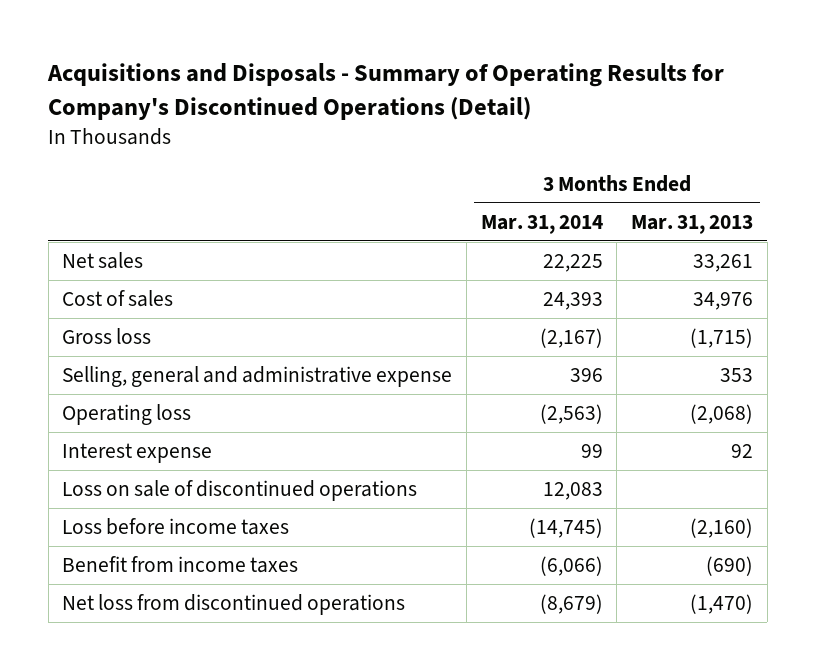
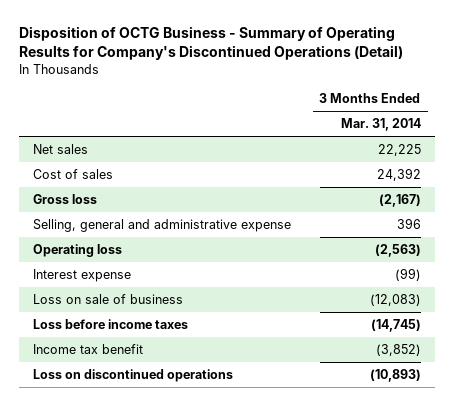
[47,63,725,120] Acquisitions and Disposals - Summary of Operating Results for Company's Discontinued Operations (Detail) -> [18,26,403,61] Disposition of OCTG Business - Summary of Operating Results for Company's Discontinued Operations (Detail)
[631,214,754,234] Mar. 31, 2013 -> none
[542,292,603,311] 24,393 -> [376,167,421,181] 24,392
[580,444,603,459] 99 -> [394,267,421,281] (99)
[62,480,418,502] Loss on sale of discontinued operations -> [33,293,184,304] Loss on sale of business
[542,482,603,501] 12,083 -> [369,293,421,306] (12,083)
[62,556,299,574] Benefit from income taxes -> [33,343,144,354] Income tax benefit
[539,556,603,577] (6,066) -> [375,343,421,356] (3,852)
[62,594,406,616] Net loss from discontinued operations -> [33,368,234,382] Loss on discontinued operations
[539,594,603,615] (8,679) -> [369,368,421,382] (10,893)

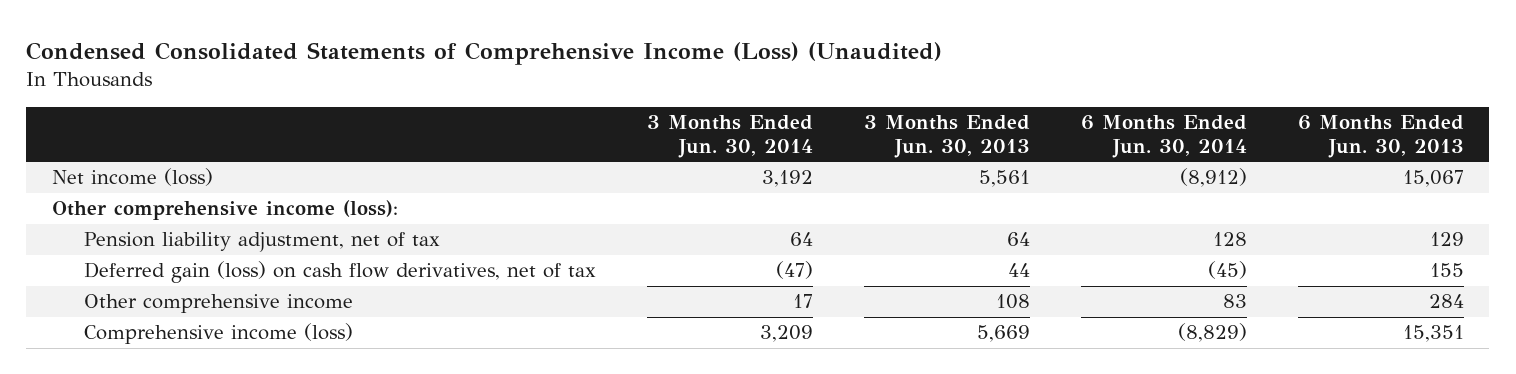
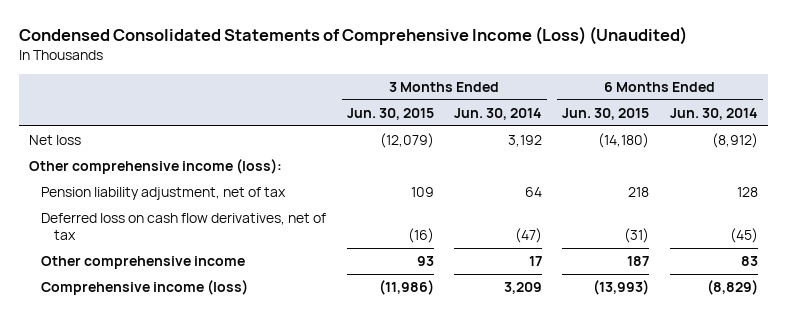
[863,115,1030,159] 3 Months Ended Jun. 30, 2013 -> none
[1297,115,1464,159] 6 Months Ended Jun. 30, 2013 -> none
none -> [346,107,434,120] Jun. 30, 2015
none -> [562,107,650,120] Jun. 30, 2015
[52,168,214,187] Net income (loss) -> [28,135,81,146] Net loss
[83,261,596,284] Deferred gain (loss) on cash flow derivatives, net of tax -> [41,213,327,241] Deferred loss on cash flow derivatives, net of tax

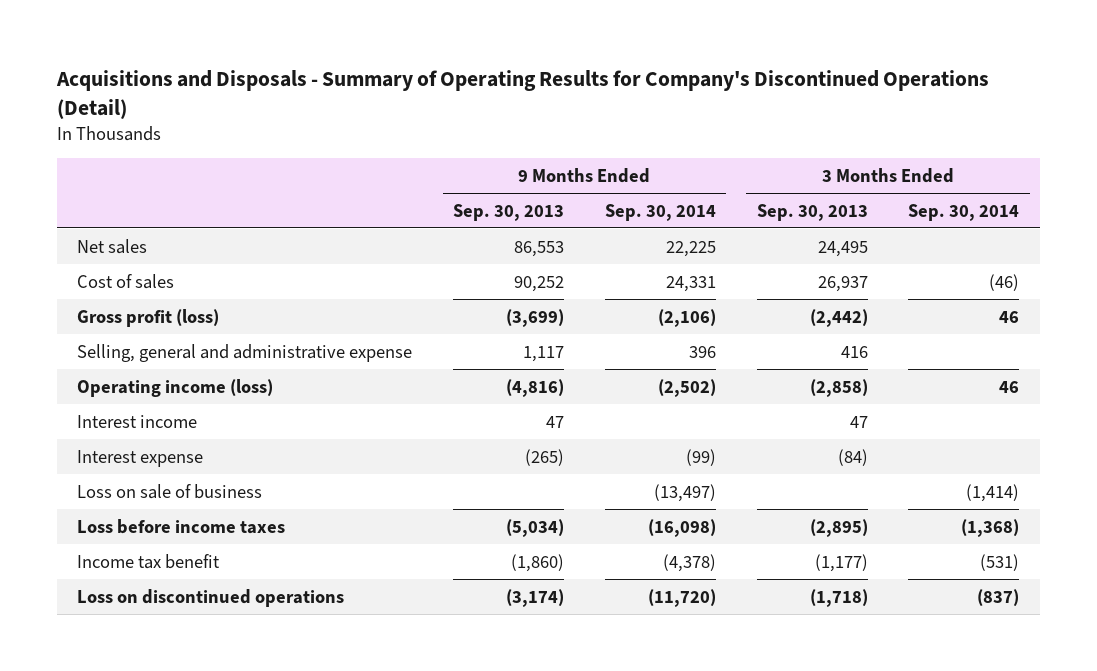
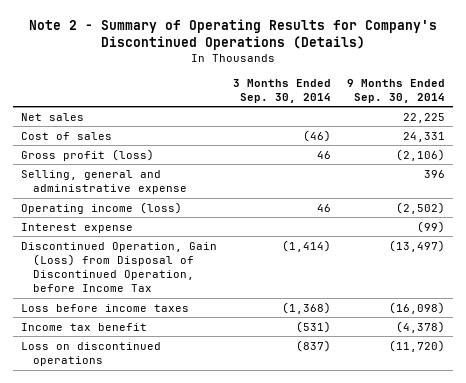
[55,69,989,119] Acquisitions and Disposals - Summary of Operating Results for Company's Discontinued Operations (Detail) -> [28,18,437,50] Note 2 - Summary of Operating Results for Company's Discontinued Operations (Details)
[452,203,564,221] Sep. 30, 2013 -> none
[756,203,868,221] Sep. 30, 2013 -> none
[77,414,198,428] Interest income -> none
[77,483,263,499] Loss on sale of business -> [20,241,217,293] Discontinued Operation, Gain (Loss) from Disposal of Discontinued Operation, before Income Tax

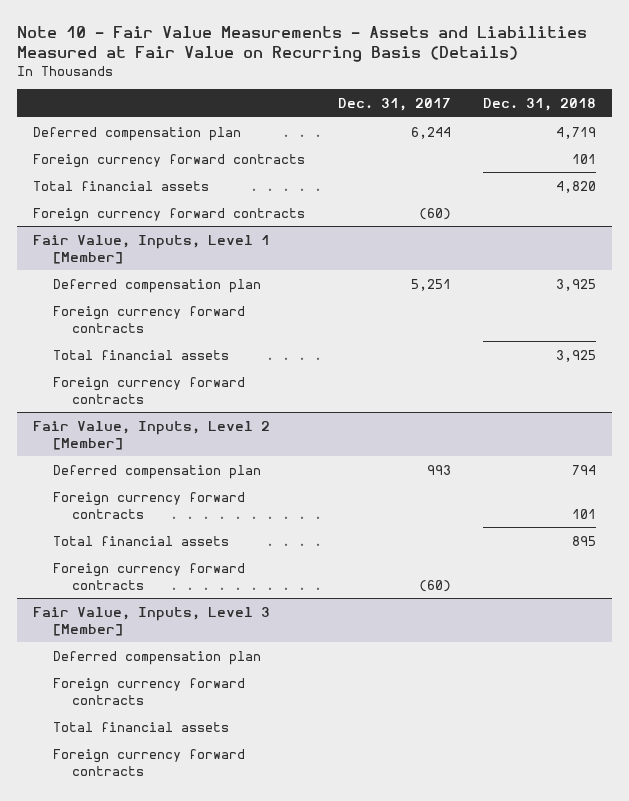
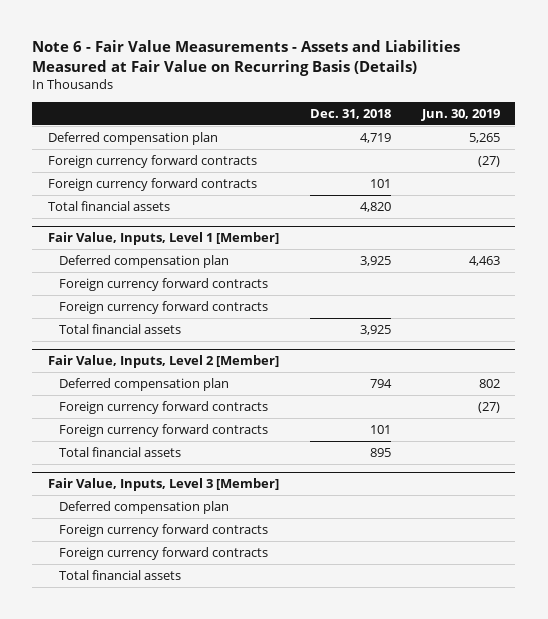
[17,25,588,63] Note 10 - Fair Value Measurements - Assets and Liabilities Measured at Fair Value on Recurring Basis (Details) -> [32,40,461,76] Note 6 - Fair Value Measurements - Assets and Liabilities Measured at Fair Value on Recurring Basis (Details)
[337,97,451,111] Dec. 31, 2017 -> none
none -> [420,108,500,121] Jun. 30, 2019
[33,207,306,222] Foreign currency forward contracts -> [47,154,257,168] Foreign currency forward contracts
[52,349,229,360] Total financial assets -> [58,323,181,334] Total financial assets
[52,562,245,590] Foreign currency forward contracts -> [58,400,268,414] Foreign currency forward contracts
[52,721,229,732] Total financial assets -> [58,569,181,580] Total financial assets

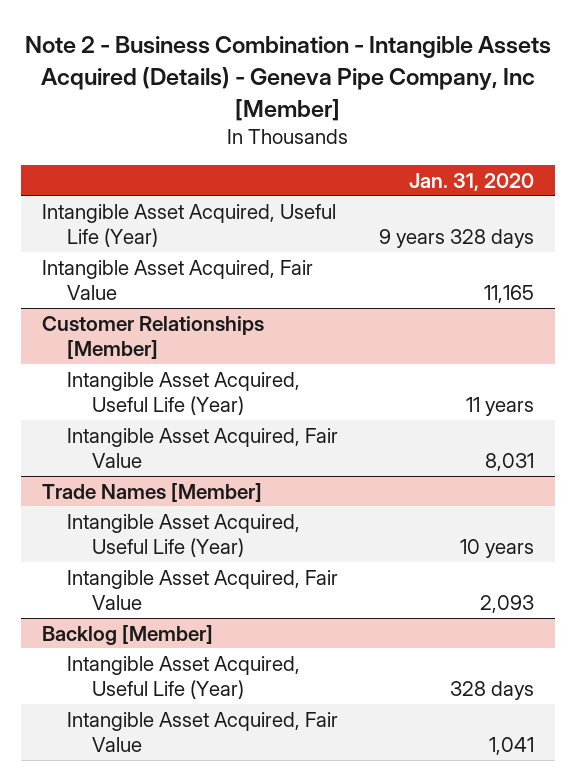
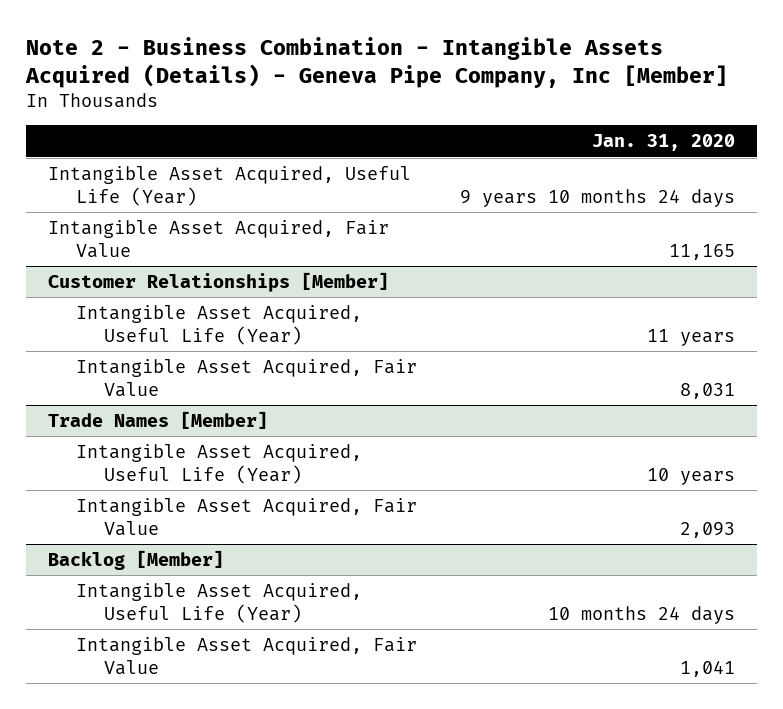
[379,228,535,248] 9 years 328 days -> [460,188,736,207] 9 years 10 months 24 days
[450,680,535,700] 328 days -> [548,605,736,624] 10 months 24 days

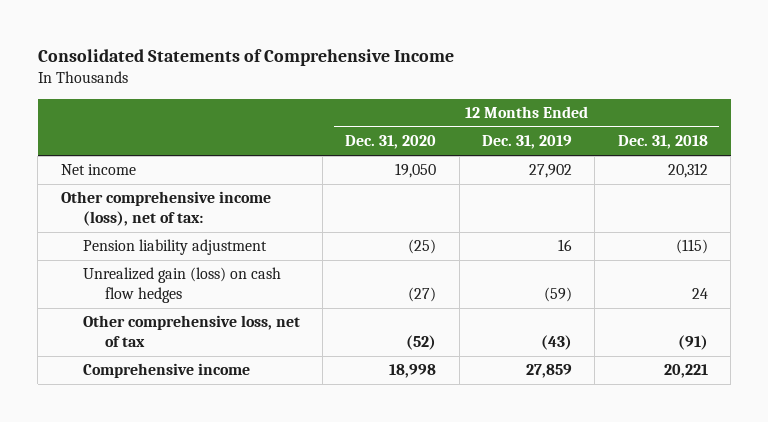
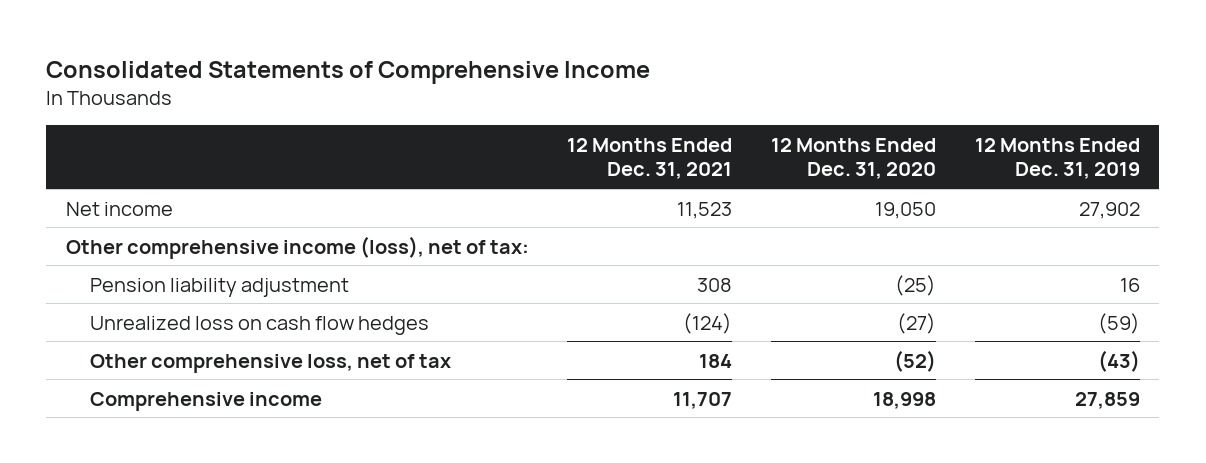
[617,135,708,150] Dec. 31, 2018 -> none
none -> [567,137,733,180] 12 Months Ended Dec. 31, 2021
[82,267,281,303] Unrealized gain (loss) on cash flow hedges -> [89,315,429,335] Unrealized loss on cash flow hedges

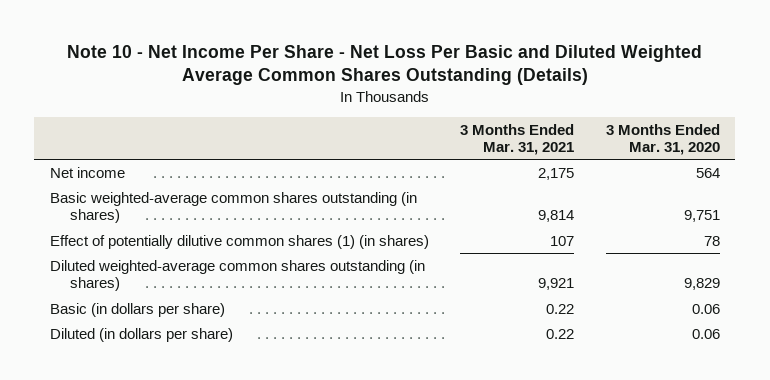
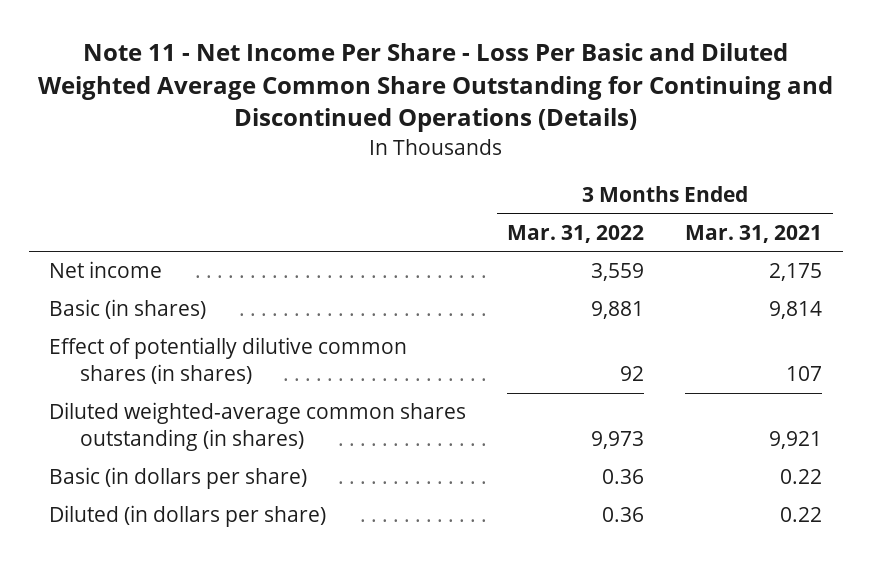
[66,44,702,86] Note 10 - Net Income Per Share - Net Loss Per Basic and Diluted Weighted Average Common Shares Outstanding (Details) -> [37,43,833,133] Note 11 - Net Income Per Share - Loss Per Basic and Diluted Weighted Average Common Share Outstanding for Continuing and Discontinued Operations (Details)
[605,123,720,156] 3 Months Ended Mar. 31, 2020 -> none
none -> [507,224,645,243] Mar. 31, 2022
[49,191,417,224] Basic weighted-average common shares outstanding (in shares) -> [49,299,207,320] Basic (in shares)
[49,234,429,249] Effect of potentially dilutive common shares (1) (in shares) -> [49,337,408,385] Effect of potentially dilutive common shares (in shares)

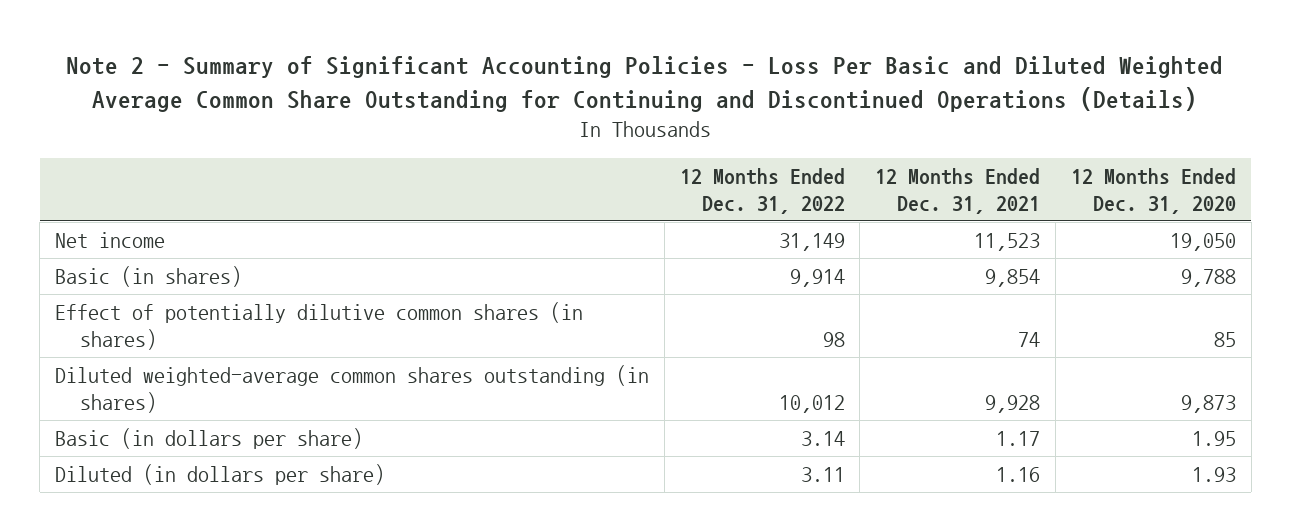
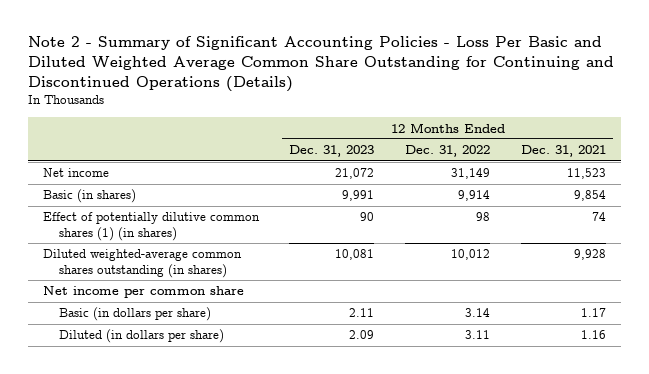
[1071,167,1237,214] 12 Months Ended Dec. 31, 2020 -> none
none -> [289,145,375,158] Dec. 31, 2023
[54,301,583,351] Effect of potentially dilutive common shares (in shares) -> [42,212,260,242] Effect of potentially dilutive common shares (1) (in shares)
none -> [42,286,244,299] Net income per common share

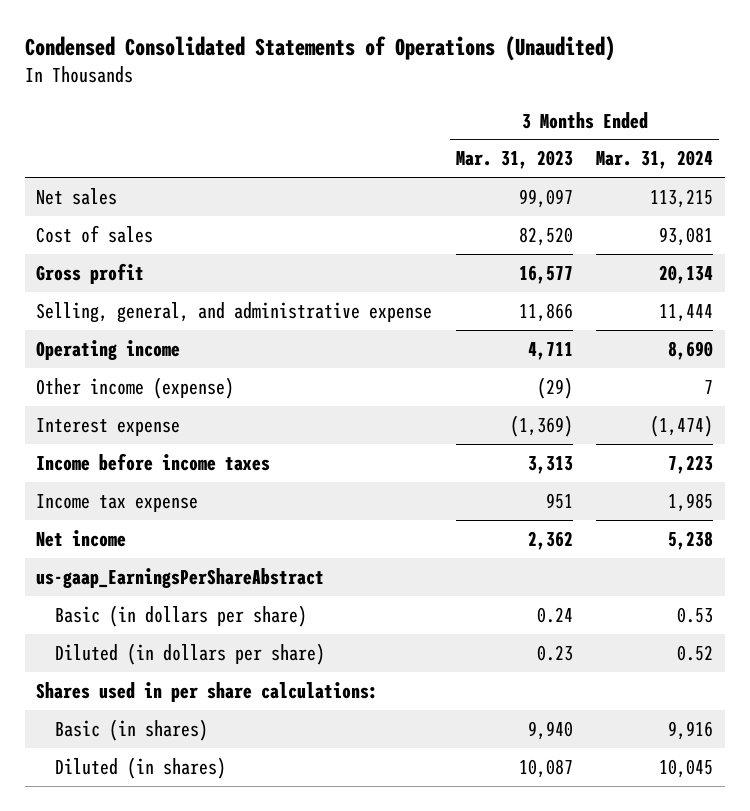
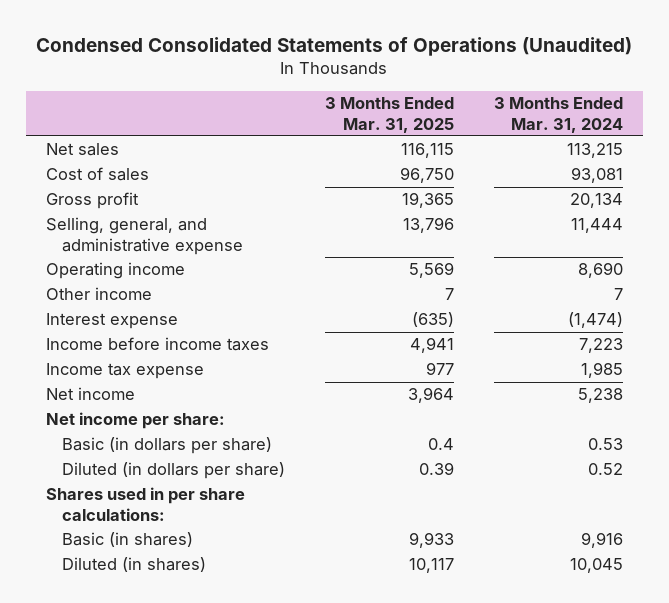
[455,150,573,170] Mar. 31, 2023 -> none
none -> [325,97,455,133] 3 Months Ended Mar. 31, 2025
[36,376,235,399] Other income (expense) -> [45,287,152,301] Other income
[36,567,325,588] us-gaap_EarningsPerShareAbstract -> [45,412,225,430] Net income per share:

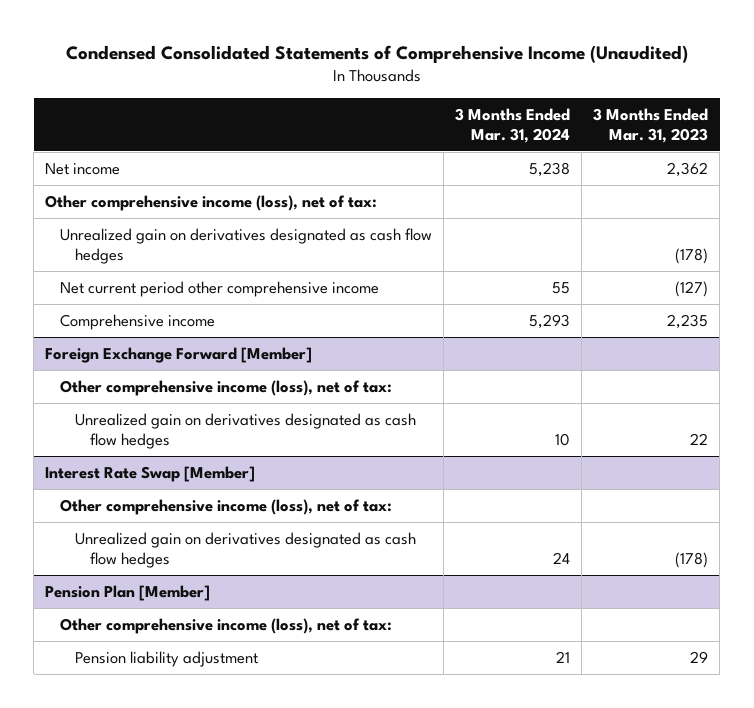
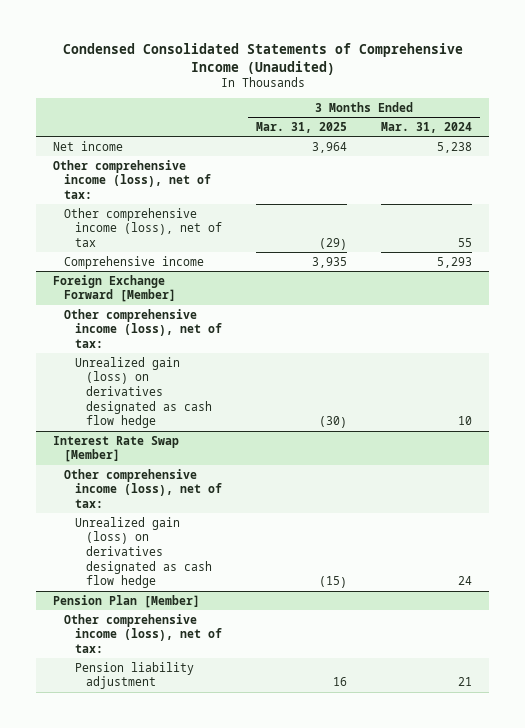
[593,107,709,143] 3 Months Ended Mar. 31, 2023 -> none
none -> [256,121,348,133] Mar. 31, 2025
[60,227,433,265] Unrealized gain on derivatives designated as cash flow hedges -> none
[60,280,380,297] Net current period other comprehensive income -> [64,207,223,247] Other comprehensive income (loss), net of tax
[75,412,417,450] Unrealized gain on derivatives designated as cash flow hedges -> [75,356,213,429] Unrealized gain (loss) on derivatives designated as cash flow hedge
[75,531,417,569] Unrealized gain on derivatives designated as cash flow hedges -> [75,516,213,589] Unrealized gain (loss) on derivatives designated as cash flow hedge

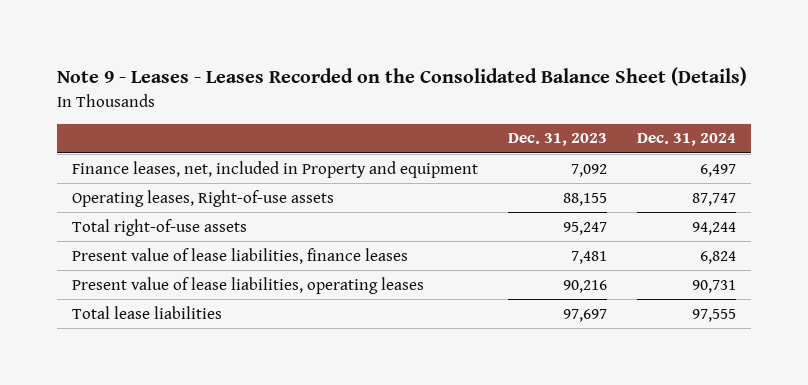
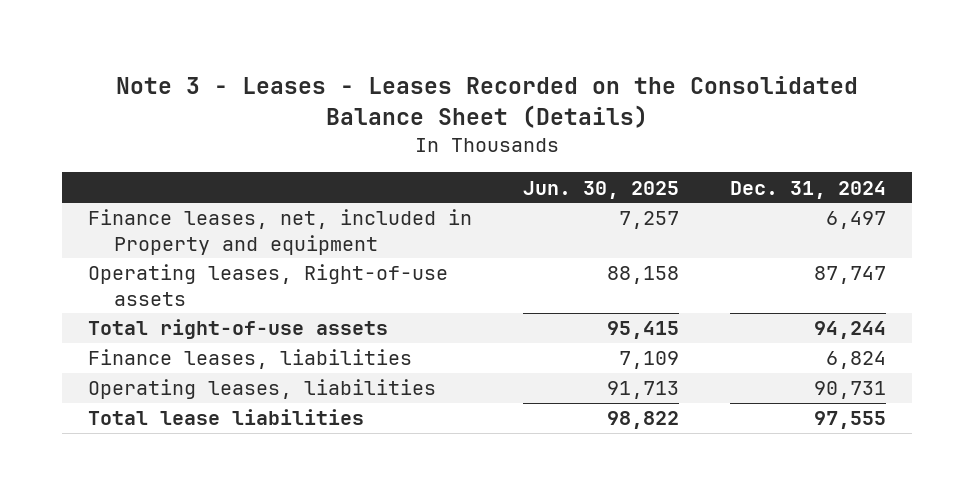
[56,67,747,87] Note 9 - Leases - Leases Recorded on the Consolidated Balance Sheet (Details) -> [115,75,858,128] Note 3 - Leases - Leases Recorded on the Consolidated Balance Sheet (Details)
[508,133,608,147] Dec. 31, 2023 -> none
none -> [522,180,679,199] Jun. 30, 2025
[72,247,409,264] Present value of lease liabilities, finance leases -> [87,349,412,370] Finance leases, liabilities
[72,276,425,294] Present value of lease liabilities, operating leases -> [87,379,436,400] Operating leases, liabilities

